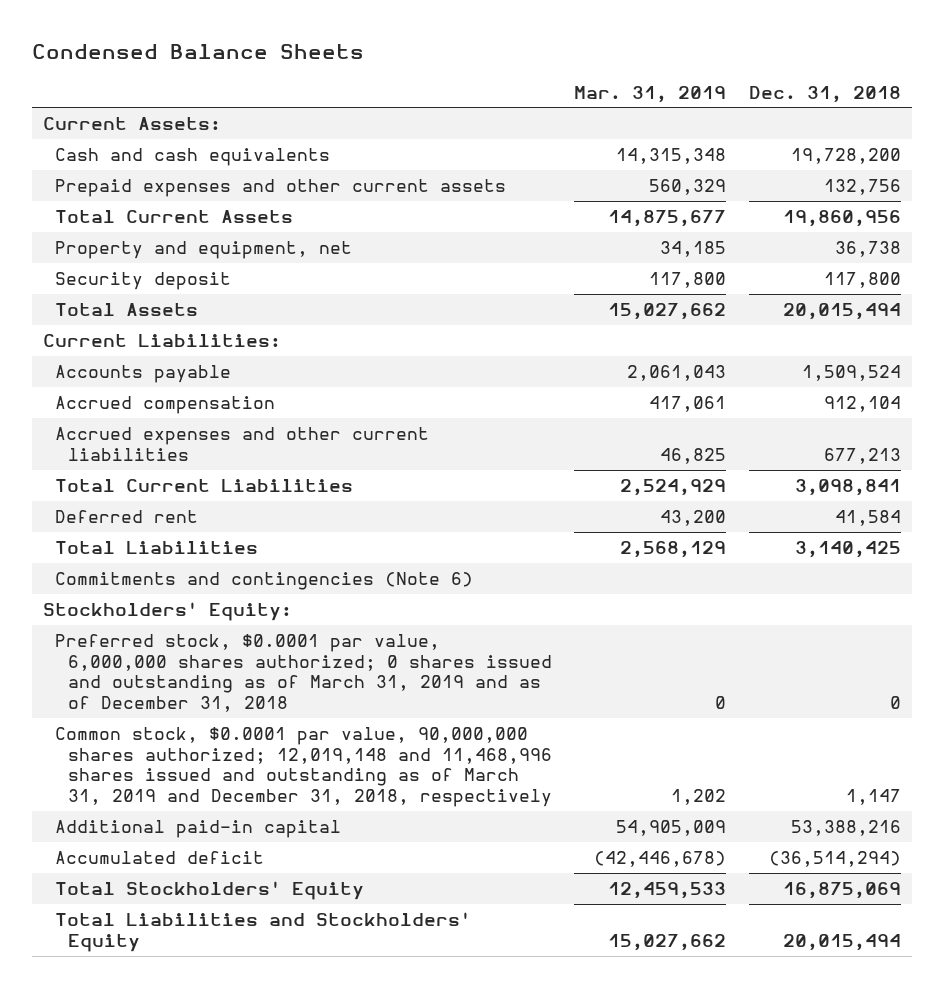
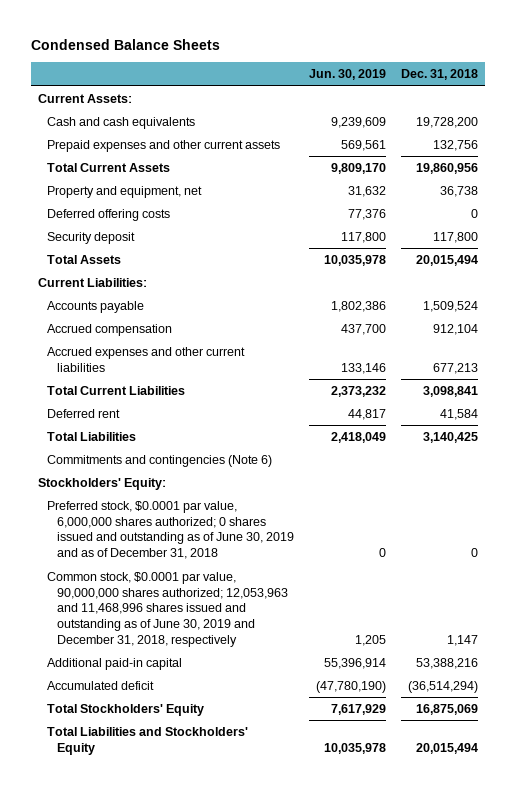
[574,85,727,103] Mar. 31, 2019 -> none
none -> [308,69,386,81] Jun. 30, 2019
none -> [47,208,171,221] Deferred offering costs
[55,634,552,713] Preferred stock, $0.0001 par value, 6,000,000 shares authorized; 0 shares issued and outstanding as of March 31, 2019 and as of December 31, 2018 -> [47,500,294,560] Preferred stock, $0.0001 par value, 6,000,000 shares authorized; 0 shares issued and outstanding as of June 30, 2019 and as of December 31, 2018
[55,727,552,808] Common stock, $0.0001 par value, 90,000,000 shares authorized; 12,019,148 and 11,468,996 shares issued and outstanding as of March 31, 2019 and December 31, 2018, respectively -> [47,571,288,647] Common stock, $0.0001 par value, 90,000,000 shares authorized; 12,053,963 and 11,468,996 shares issued and outstanding as of June 30, 2019 and December 31, 2018, respectively

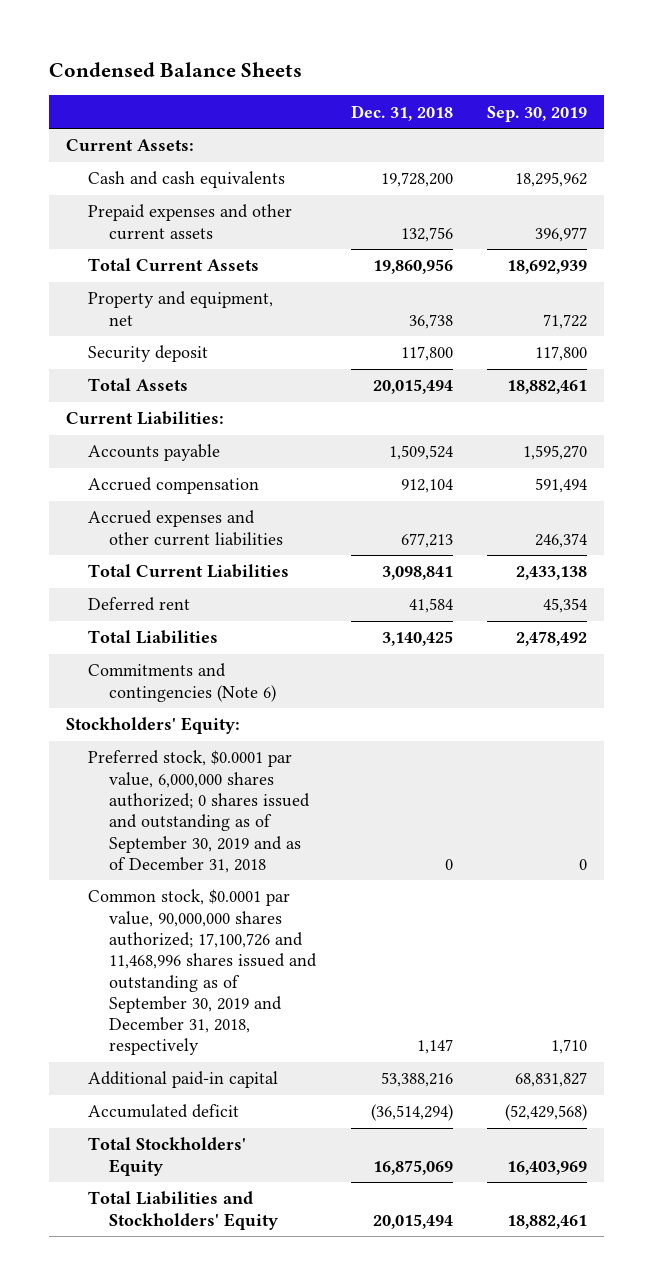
[308,69,386,81] Jun. 30, 2019 -> none
none -> [487,105,588,122] Sep. 30, 2019
[47,208,171,221] Deferred offering costs -> none
[47,500,294,560] Preferred stock, $0.0001 par value, 6,000,000 shares authorized; 0 shares issued and outstanding as of June 30, 2019 and as of December 31, 2018 -> [87,750,311,873] Preferred stock, $0.0001 par value, 6,000,000 shares authorized; 0 shares issued and outstanding as of September 30, 2019 and as of December 31, 2018
[47,571,288,647] Common stock, $0.0001 par value, 90,000,000 shares authorized; 12,053,963 and 11,468,996 shares issued and outstanding as of June 30, 2019 and December 31, 2018, respectively -> [87,889,318,1056] Common stock, $0.0001 par value, 90,000,000 shares authorized; 17,100,726 and 11,468,996 shares issued and outstanding as of September 30, 2019 and December 31, 2018, respectively

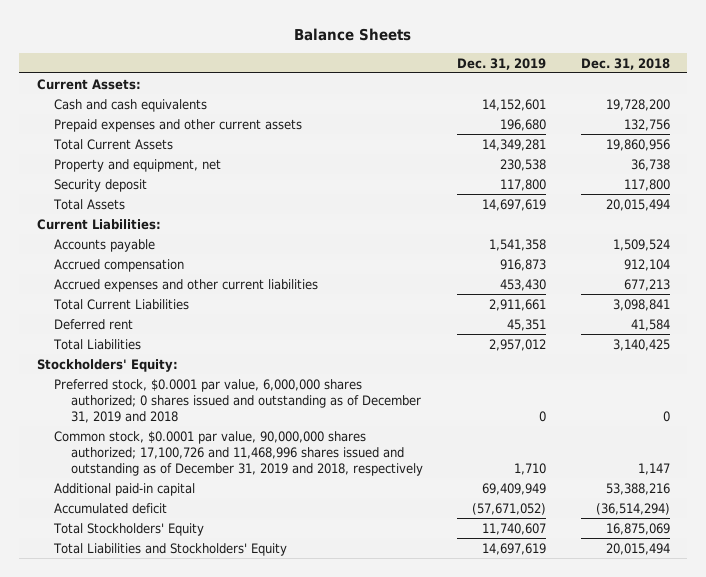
[48,62,302,78] Condensed Balance Sheets -> [294,27,412,41] Balance Sheets
[487,105,588,122] Sep. 30, 2019 -> none
none -> [457,57,547,70] Dec. 31, 2019
[87,663,277,702] Commitments and contingencies (Note 6) -> none
[87,750,311,873] Preferred stock, $0.0001 par value, 6,000,000 shares authorized; 0 shares issued and outstanding as of September 30, 2019 and as of December 31, 2018 -> [53,378,421,423] Preferred stock, $0.0001 par value, 6,000,000 shares authorized; 0 shares issued and outstanding as of December 31, 2019 and 2018
[87,889,318,1056] Common stock, $0.0001 par value, 90,000,000 shares authorized; 17,100,726 and 11,468,996 shares issued and outstanding as of September 30, 2019 and December 31, 2018, respectively -> [53,430,423,476] Common stock, $0.0001 par value, 90,000,000 shares authorized; 17,100,726 and 11,468,996 shares issued and outstanding as of December 31, 2019 and 2018, respectively

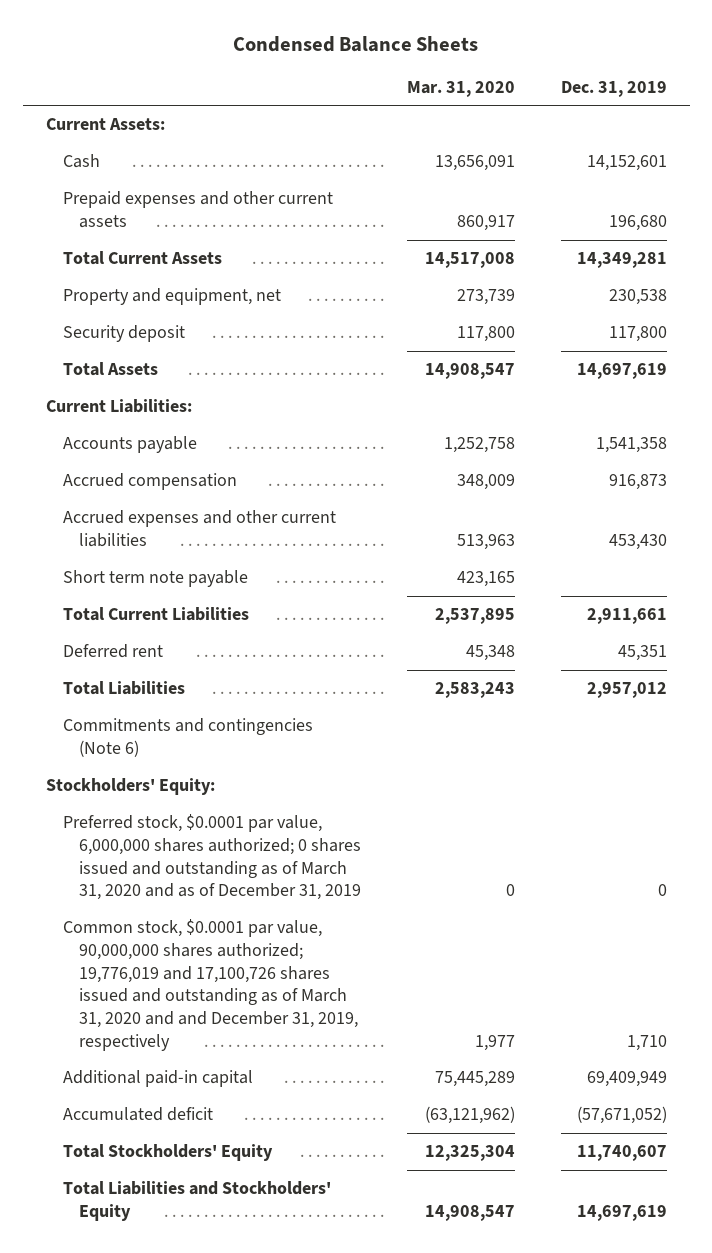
[294,27,412,41] Balance Sheets -> [233,35,479,52] Condensed Balance Sheets
[580,57,670,70] Dec. 31, 2018 -> none
none -> [407,81,516,98] Mar. 31, 2020
[53,98,207,112] Cash and cash equivalents -> [62,154,100,169] Cash
none -> [62,570,248,588] Short term note payable
none -> [62,718,313,758] Commitments and contingencies (Note 6)
[53,378,421,423] Preferred stock, $0.0001 par value, 6,000,000 shares authorized; 0 shares issued and outstanding as of December 31, 2019 and 2018 -> [62,814,362,901] Preferred stock, $0.0001 par value, 6,000,000 shares authorized; 0 shares issued and outstanding as of March 31, 2020 and as of December 31, 2019
[53,430,423,476] Common stock, $0.0001 par value, 90,000,000 shares authorized; 17,100,726 and 11,468,996 shares issued and outstanding as of December 31, 2019 and 2018, respectively -> [62,919,359,1051] Common stock, $0.0001 par value, 90,000,000 shares authorized; 19,776,019 and 17,100,726 shares issued and outstanding as of March 31, 2020 and and December 31, 2019, respectively

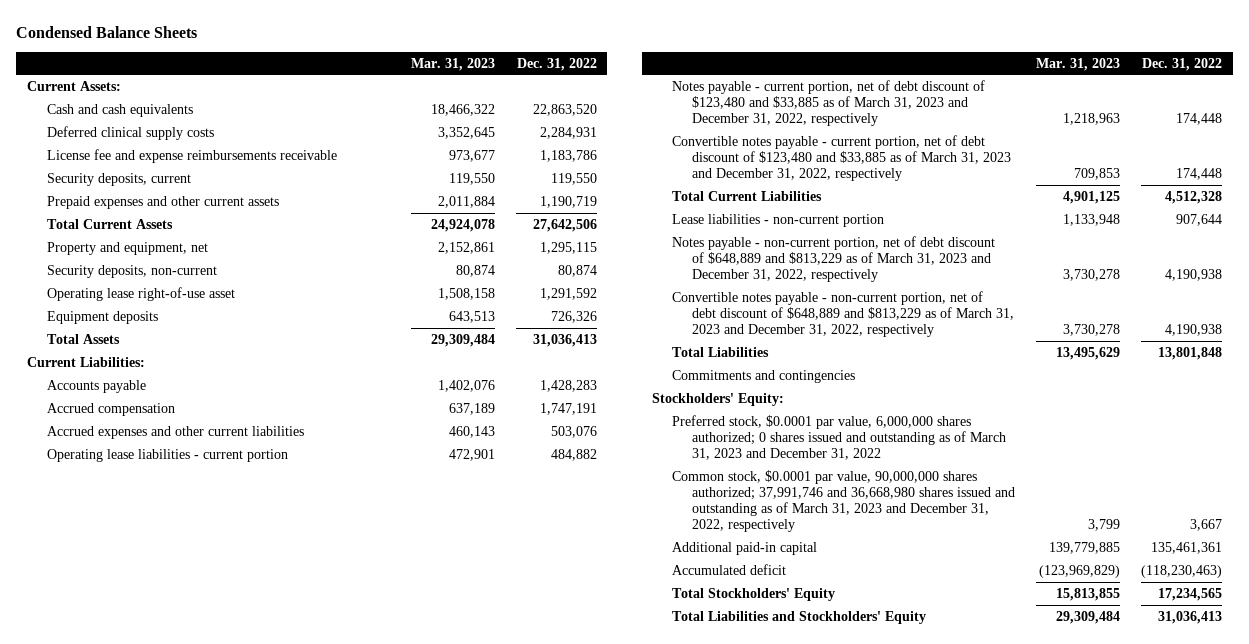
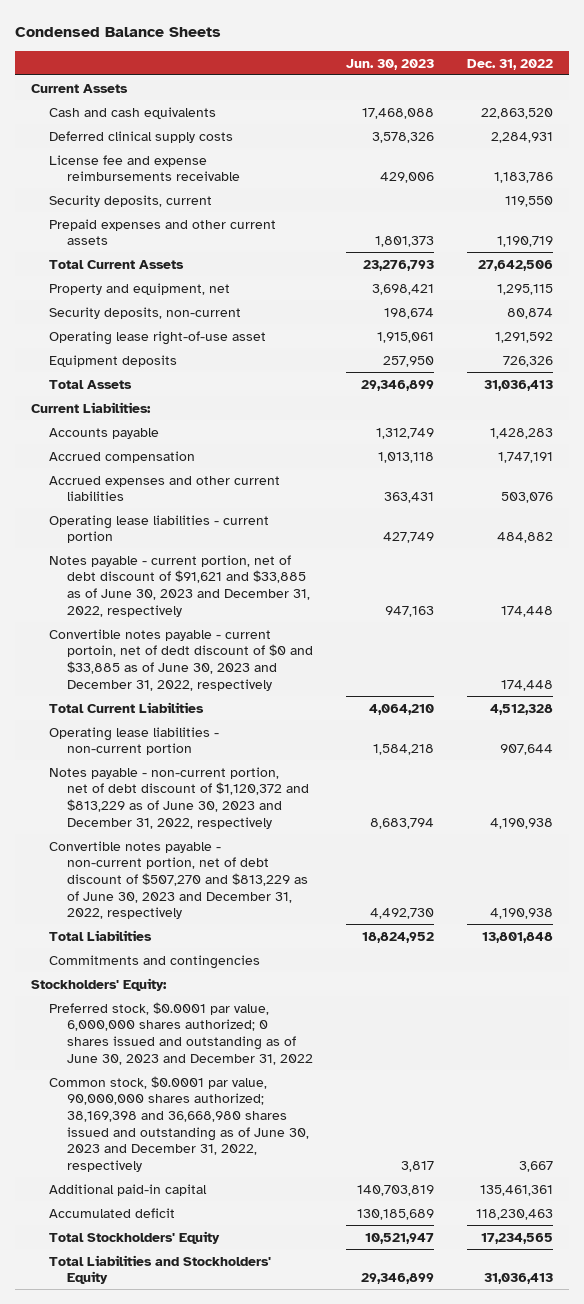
[410,57,495,71] Mar. 31, 2023 -> none
none -> [345,58,434,70] Jun. 30, 2023
[26,80,121,91] Current Assets: -> [31,83,129,93] Current Assets
[672,79,986,126] Notes payable - current portion, net of debt discount of $123,480 and $33,885 as of March 31, 2023 and December 31, 2022, respectively -> [49,554,311,617] Notes payable - current portion, net of debt discount of $91,621 and $33,885 as of June 30, 2023 and December 31, 2022, respectively
[672,134,1012,181] Convertible notes payable - current portion, net of debt discount of $123,480 and $33,885 as of March 31, 2023 and December 31, 2022, respectively -> [49,628,314,691] Convertible notes payable - current portoin, net of dedt discount of $0 and $33,885 as of June 30, 2023 and December 31, 2022, respectively
[672,213,885,227] Lease liabilities - non-current portion -> [49,726,220,756] Operating lease liabilities - non-current portion
[672,235,996,282] Notes payable - non-current portion, net of debt discount of $648,889 and $813,229 as of March 31, 2023 and December 31, 2022, respectively -> [49,766,310,829] Notes payable - non-current portion, net of debt discount of $1,120,372 and $813,229 as of June 30, 2023 and December 31, 2022, respectively
[672,290,1015,337] Convertible notes payable - non-current portion, net of debt discount of $648,889 and $813,229 as of March 31, 2023 and December 31, 2022, respectively -> [49,840,309,920] Convertible notes payable - non-current portion, net of debt discount of $507,270 and $813,229 as of June 30, 2023 and December 31, 2022, respectively
[672,414,1007,460] Preferred stock, $0.0001 par value, 6,000,000 shares authorized; 0 shares issued and outstanding as of March 31, 2023 and December 31, 2022 -> [49,1001,314,1065] Preferred stock, $0.0001 par value, 6,000,000 shares authorized; 0 shares issued and outstanding as of June 30, 2023 and December 31, 2022
[672,469,1016,532] Common stock, $0.0001 par value, 90,000,000 shares authorized; 37,991,746 and 36,668,980 shares issued and outstanding as of March 31, 2023 and December 31, 2022, respectively -> [49,1075,310,1172] Common stock, $0.0001 par value, 90,000,000 shares authorized; 38,169,398 and 36,668,980 shares issued and outstanding as of June 30, 2023 and December 31, 2022, respectively
[1141,564,1223,578] (118,230,463) -> [475,1208,553,1220] 118,230,463

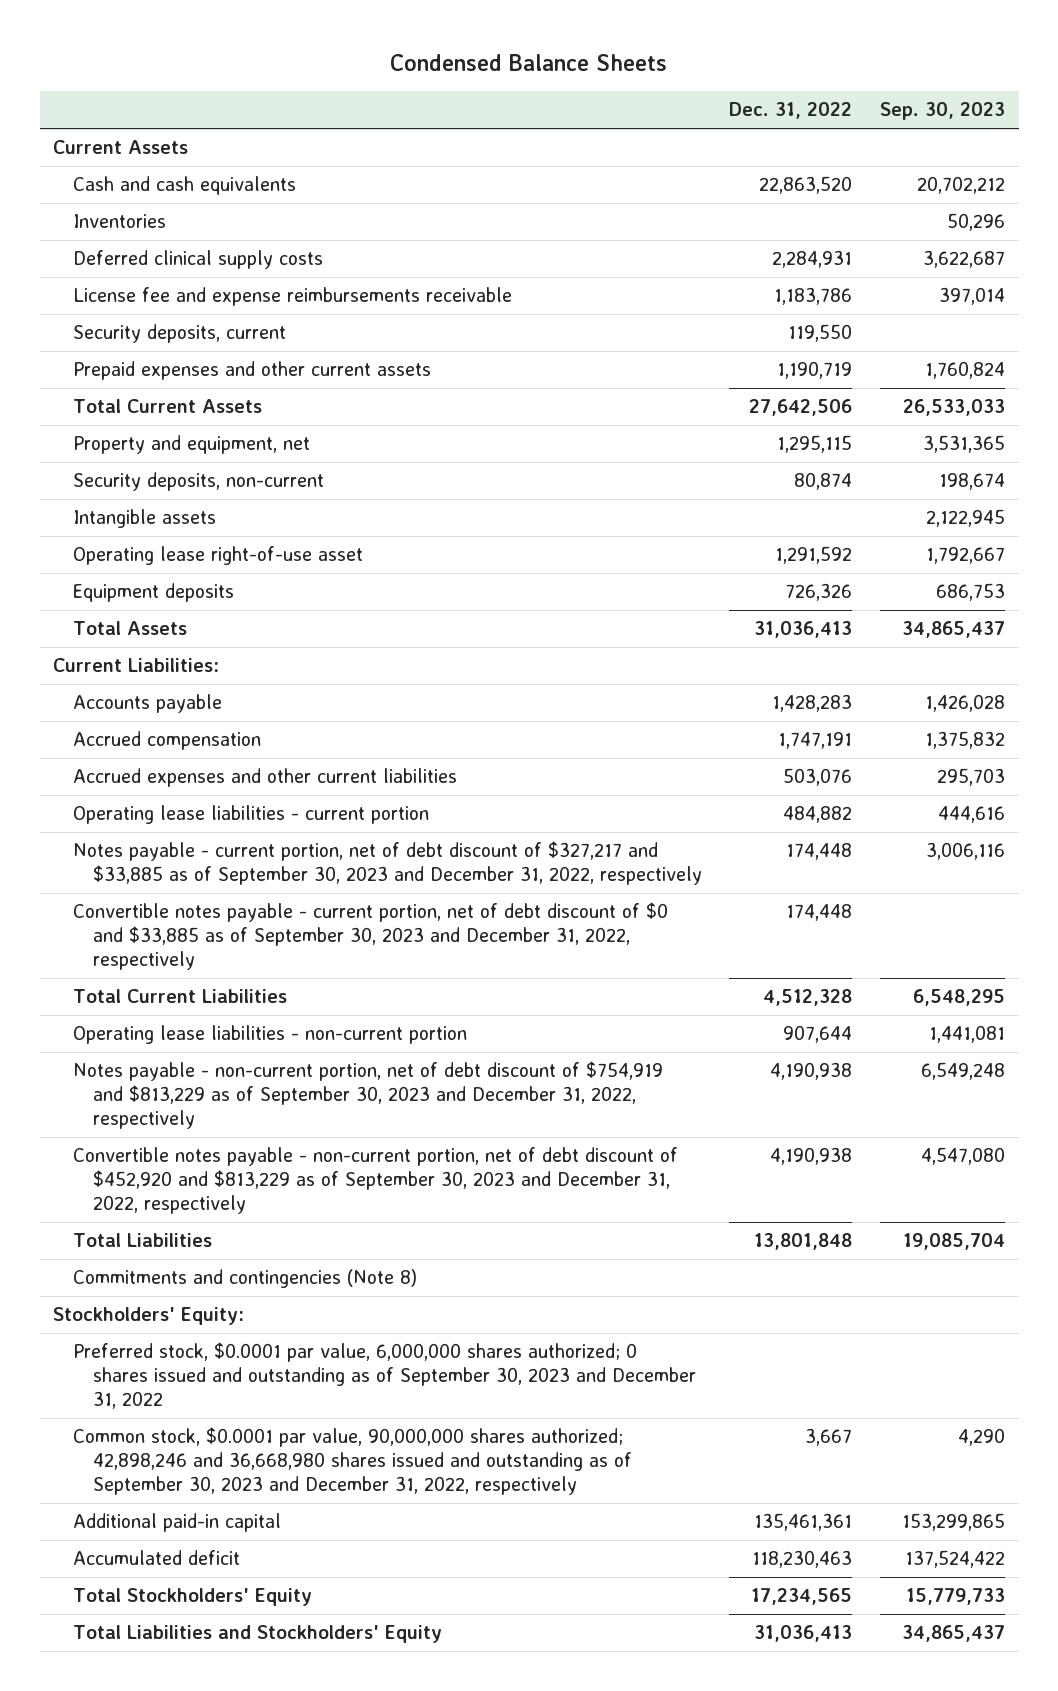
[345,58,434,70] Jun. 30, 2023 -> none
none -> [879,102,1005,121] Sep. 30, 2023
none -> [73,214,167,229] Inventories
none -> [73,509,217,529] Intangible assets
[49,554,311,617] Notes payable - current portion, net of debt discount of $91,621 and $33,885 as of June 30, 2023 and December 31, 2022, respectively -> [73,841,703,886] Notes payable - current portion, net of debt discount of $327,217 and $33,885 as of September 30, 2023 and December 31, 2022, respectively
[49,628,314,691] Convertible notes payable - current portoin, net of dedt discount of $0 and $33,885 as of June 30, 2023 and December 31, 2022, respectively -> [73,902,669,971] Convertible notes payable - current portion, net of debt discount of $0 and $33,885 as of September 30, 2023 and December 31, 2022, respectively
[49,766,310,829] Notes payable - non-current portion, net of debt discount of $1,120,372 and $813,229 as of June 30, 2023 and December 31, 2022, respectively -> [73,1061,664,1130] Notes payable - non-current portion, net of debt discount of $754,919 and $813,229 as of September 30, 2023 and December 31, 2022, respectively
[49,840,309,920] Convertible notes payable - non-current portion, net of debt discount of $507,270 and $813,229 as of June 30, 2023 and December 31, 2022, respectively -> [73,1147,679,1215] Convertible notes payable - non-current portion, net of debt discount of $452,920 and $813,229 as of September 30, 2023 and December 31, 2022, respectively
[49,954,261,969] Commitments and contingencies -> [73,1269,418,1289] Commitments and contingencies (Note 8)
[49,1001,314,1065] Preferred stock, $0.0001 par value, 6,000,000 shares authorized; 0 shares issued and outstanding as of June 30, 2023 and December 31, 2022 -> [73,1342,697,1410] Preferred stock, $0.0001 par value, 6,000,000 shares authorized; 0 shares issued and outstanding as of September 30, 2023 and December 31, 2022
[49,1075,310,1172] Common stock, $0.0001 par value, 90,000,000 shares authorized; 38,169,398 and 36,668,980 shares issued and outstanding as of June 30, 2023 and December 31, 2022, respectively -> [73,1427,633,1496] Common stock, $0.0001 par value, 90,000,000 shares authorized; 42,898,246 and 36,668,980 shares issued and outstanding as of September 30, 2023 and December 31, 2022, respectively

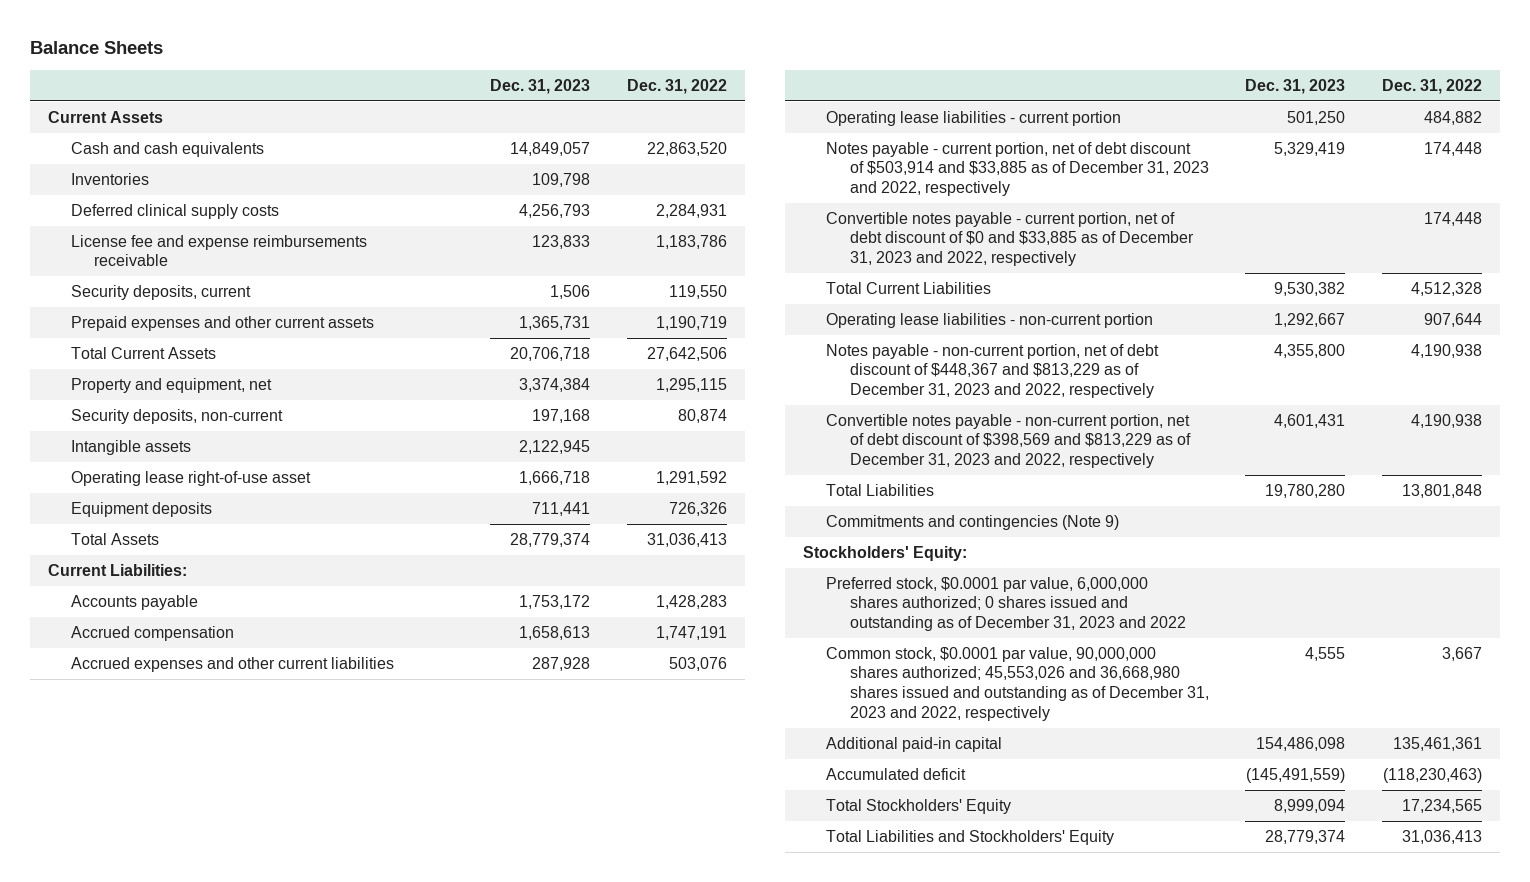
[390,53,668,71] Condensed Balance Sheets -> [29,41,163,55] Balance Sheets
[879,102,1005,121] Sep. 30, 2023 -> none
none -> [490,78,591,94] Dec. 31, 2023
[73,841,703,886] Notes payable - current portion, net of debt discount of $327,217 and $33,885 as of September 30, 2023 and December 31, 2022, respectively -> [826,141,1209,197] Notes payable - current portion, net of debt discount of $503,914 and $33,885 as of December 31, 2023 and 2022, respectively
[73,902,669,971] Convertible notes payable - current portion, net of debt discount of $0 and $33,885 as of September 30, 2023 and December 31, 2022, respectively -> [826,211,1194,267] Convertible notes payable - current portion, net of debt discount of $0 and $33,885 as of December 31, 2023 and 2022, respectively
[73,1061,664,1130] Notes payable - non-current portion, net of debt discount of $754,919 and $813,229 as of September 30, 2023 and December 31, 2022, respectively -> [826,343,1160,399] Notes payable - non-current portion, net of debt discount of $448,367 and $813,229 as of December 31, 2023 and 2022, respectively
[73,1147,679,1215] Convertible notes payable - non-current portion, net of debt discount of $452,920 and $813,229 as of September 30, 2023 and December 31, 2022, respectively -> [826,413,1191,469] Convertible notes payable - non-current portion, net of debt discount of $398,569 and $813,229 as of December 31, 2023 and 2022, respectively
[73,1269,418,1289] Commitments and contingencies (Note 8) -> [826,514,1120,530] Commitments and contingencies (Note 9)
[73,1342,697,1410] Preferred stock, $0.0001 par value, 6,000,000 shares authorized; 0 shares issued and outstanding as of September 30, 2023 and December 31, 2022 -> [826,576,1186,632] Preferred stock, $0.0001 par value, 6,000,000 shares authorized; 0 shares issued and outstanding as of December 31, 2023 and 2022
[73,1427,633,1496] Common stock, $0.0001 par value, 90,000,000 shares authorized; 42,898,246 and 36,668,980 shares issued and outstanding as of September 30, 2023 and December 31, 2022, respectively -> [826,646,1209,721] Common stock, $0.0001 par value, 90,000,000 shares authorized; 45,553,026 and 36,668,980 shares issued and outstanding as of December 31, 2023 and 2022, respectively
[752,1550,853,1569] 118,230,463 -> [1382,767,1482,783] (118,230,463)

